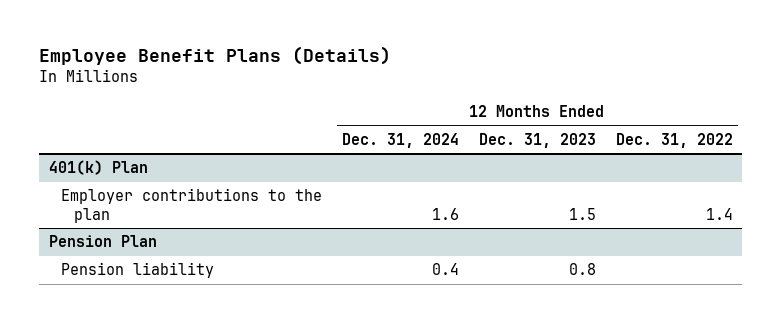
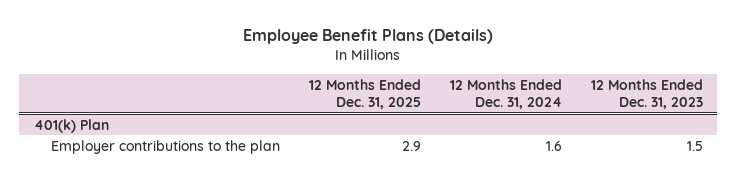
[615,132,733,148] Dec. 31, 2022 -> none
none -> [309,78,422,109] 12 Months Ended Dec. 31, 2025
[48,235,157,248] Pension Plan -> none
[61,262,215,279] Pension liability -> none

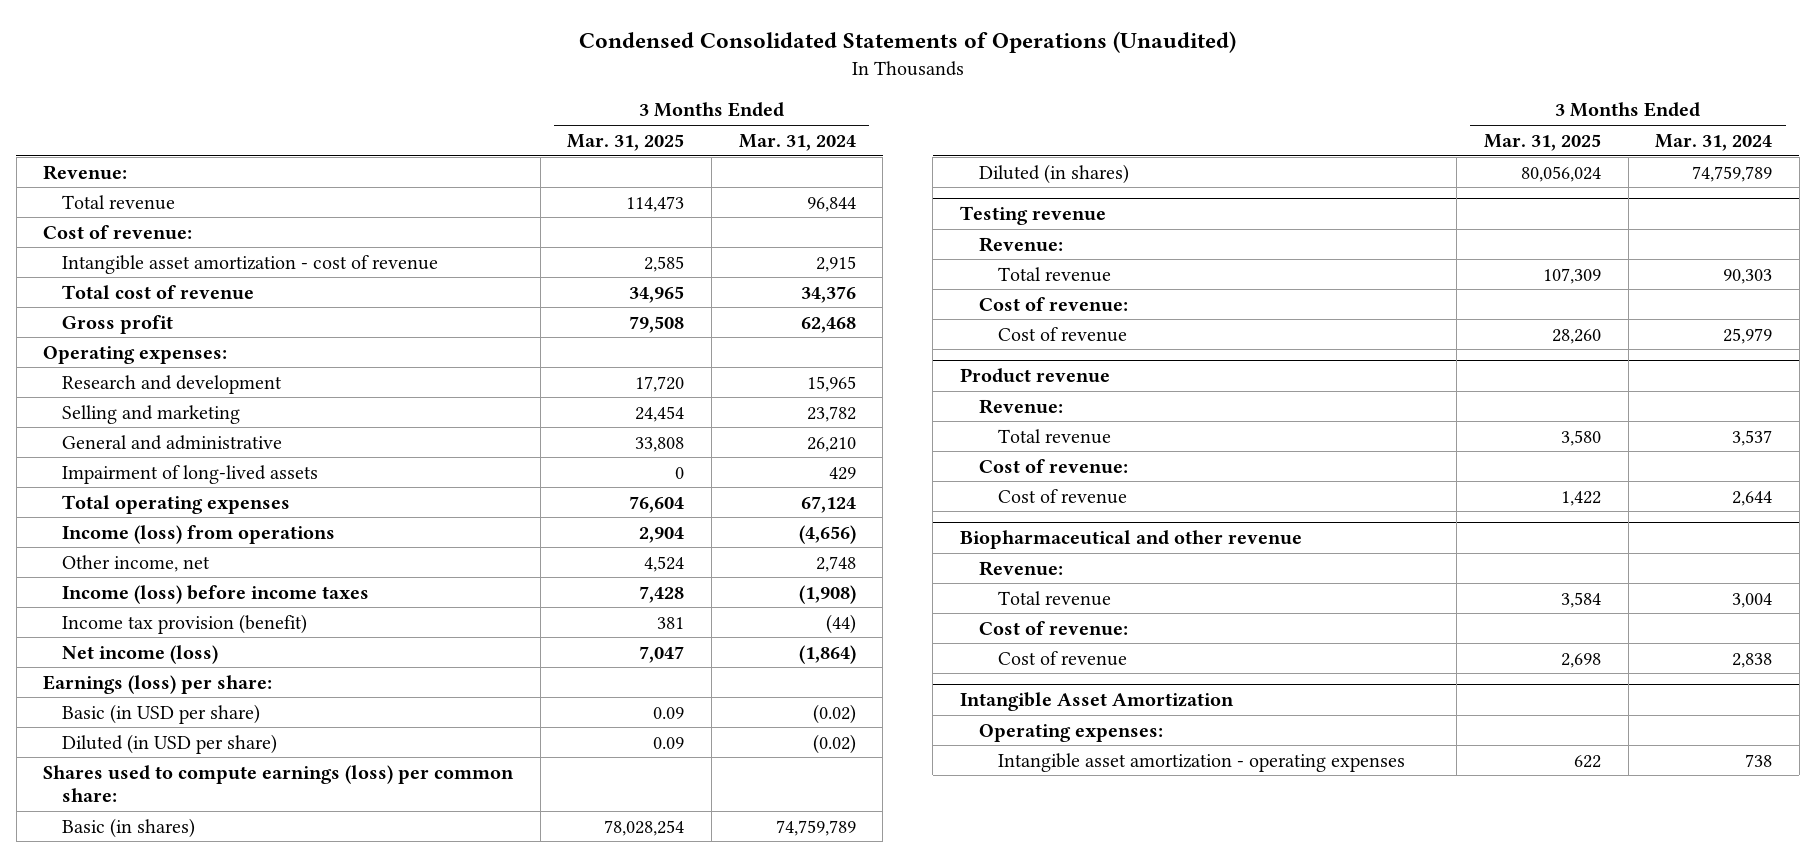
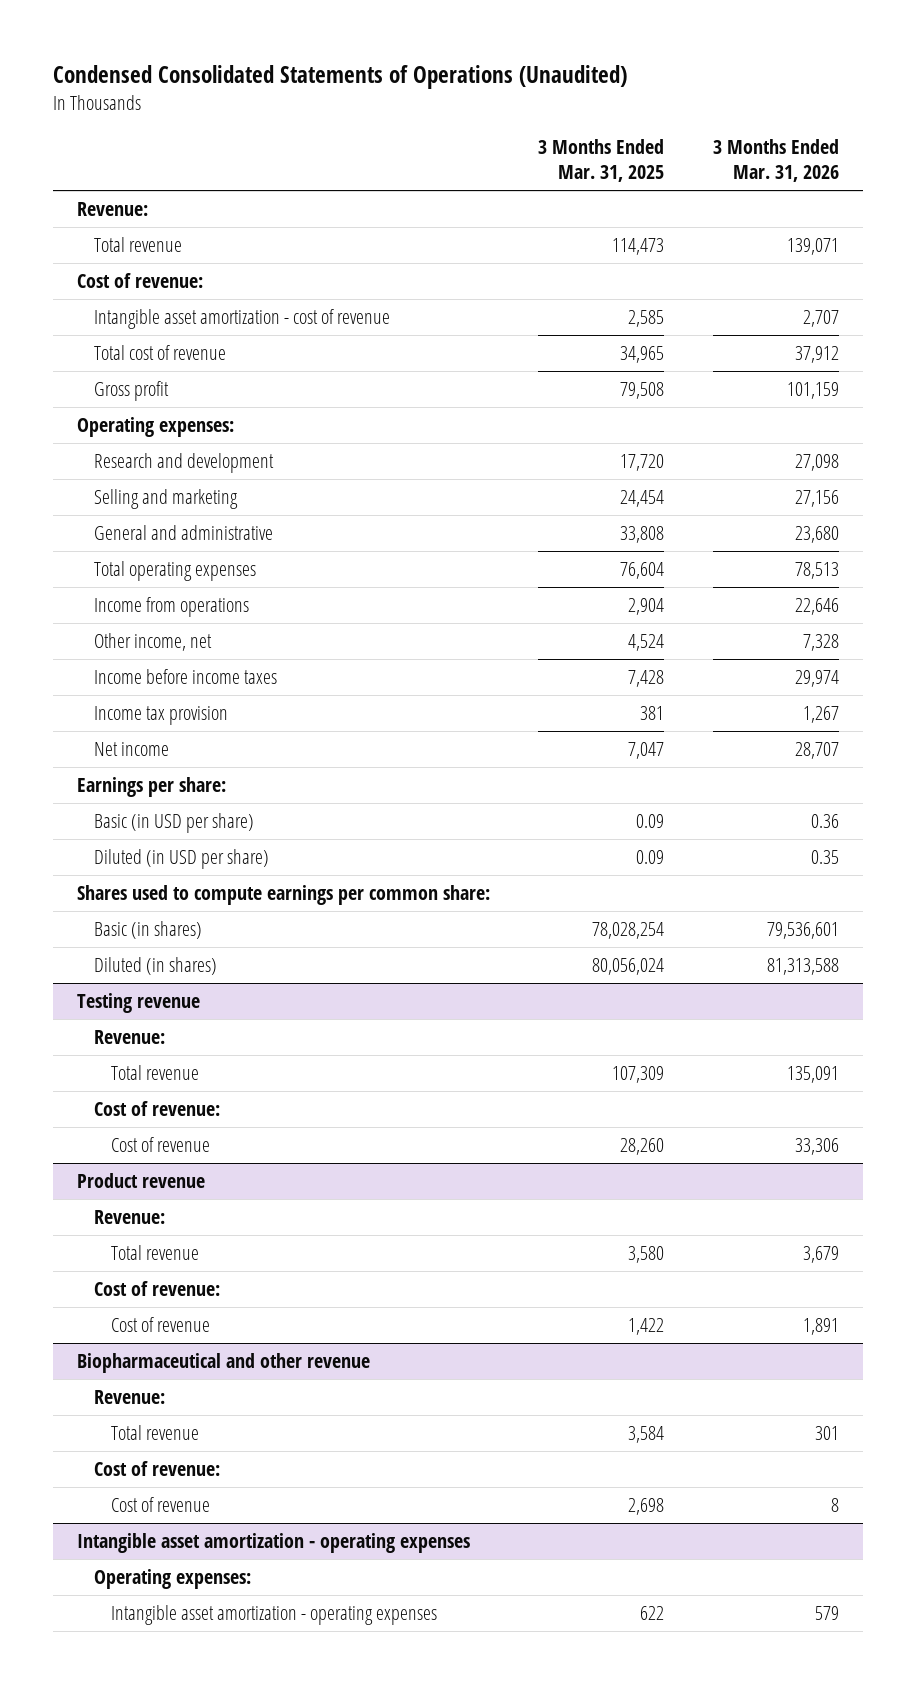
[738,133,856,151] Mar. 31, 2024 -> none
none -> [712,139,839,183] 3 Months Ended Mar. 31, 2026
[62,464,319,484] Impairment of long-lived assets -> none
[62,524,336,544] Income (loss) from operations -> [93,596,249,617] Income from operations
[62,584,370,604] Income (loss) before income taxes -> [93,668,277,684] Income before income taxes
[62,613,308,634] Income tax provision (benefit) -> [93,705,228,725] Income tax provision
[62,644,219,664] Net income (loss) -> [93,741,169,756] Net income
[43,674,273,694] Earnings (loss) per share: -> [76,776,226,797] Earnings per share:
[43,764,515,803] Shares used to compute earnings (loss) per common share: -> [76,884,490,905] Shares used to compute earnings per common share:
[959,692,1234,712] Intangible Asset Amortization -> [76,1532,470,1553] Intangible asset amortization - operating expenses

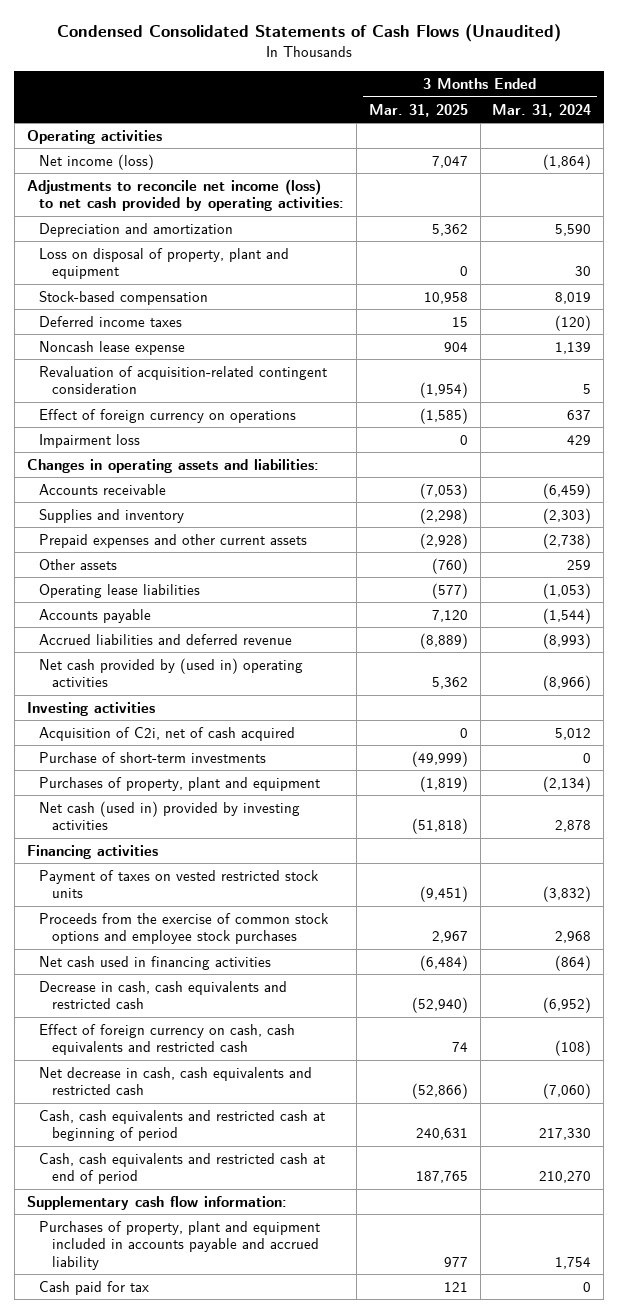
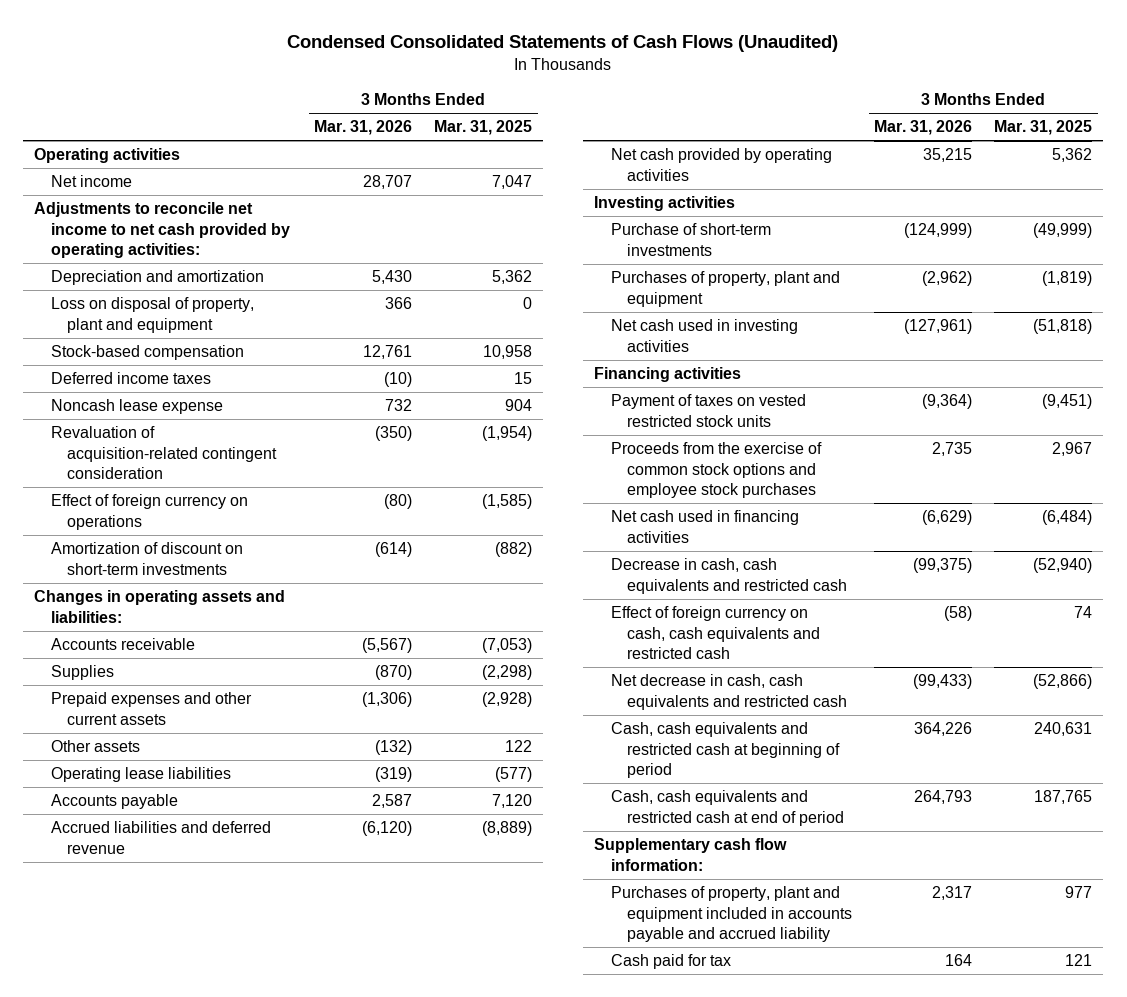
[492,103,592,117] Mar. 31, 2024 -> none
none -> [314,120,413,136] Mar. 31, 2026
[39,153,155,170] Net income (loss) -> [50,175,132,188] Net income
[26,178,345,212] Adjustments to reconcile net income (loss) to net cash provided by operating activities: -> [34,202,290,258] Adjustments to reconcile net income to net cash provided by operating activities:
[39,433,141,448] Impairment loss -> none
none -> [50,542,243,575] Amortization of discount on short-term investments
[39,508,185,523] Supplies and inventory -> [50,665,114,681] Supplies
[431,557,468,574] (760) -> [505,740,533,753] 122
[39,657,304,688] Net cash provided by (used in) operating activities -> [610,148,832,181] Net cash provided by operating activities
[39,726,296,741] Acquisition of C2i, net of cash acquired -> none
[39,800,301,831] Net cash (used in) provided by investing activities -> [610,319,798,352] Net cash used in investing activities

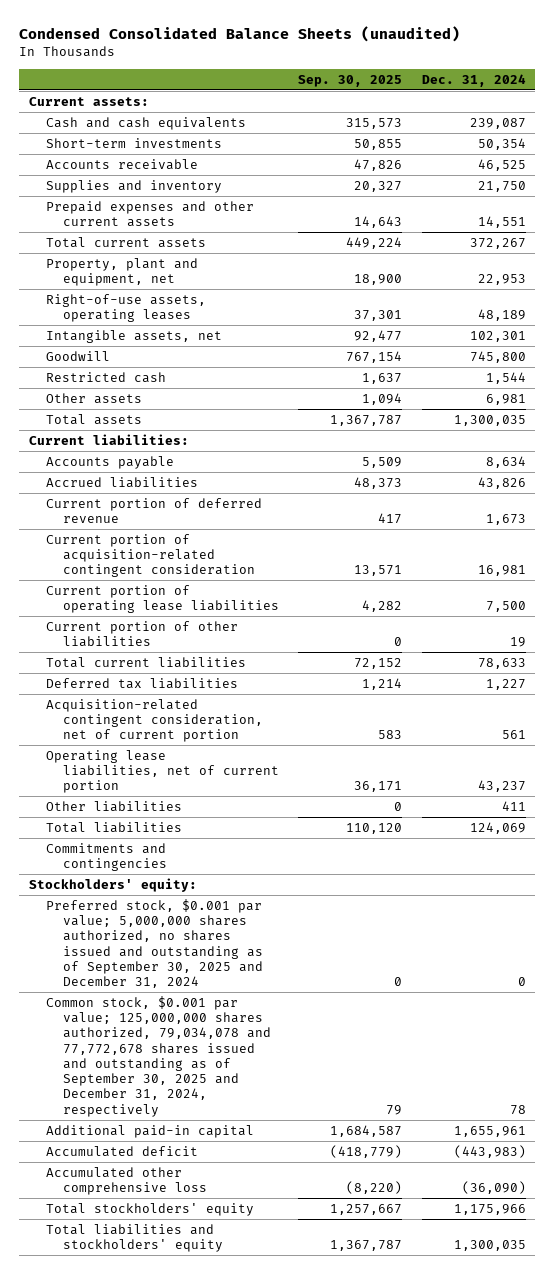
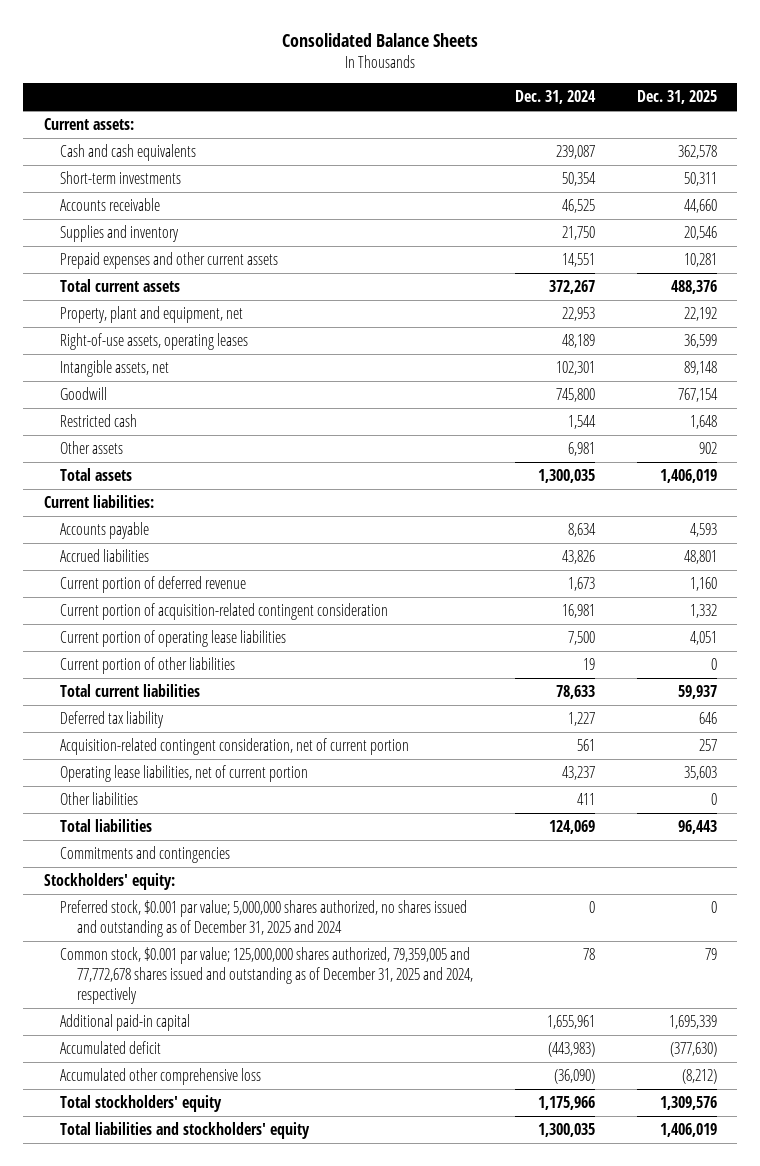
[19,26,461,43] Condensed Consolidated Balance Sheets (unaudited) -> [282,32,479,47] Consolidated Balance Sheets
[298,74,403,87] Sep. 30, 2025 -> none
none -> [636,90,717,105] Dec. 31, 2025
[45,677,238,689] Deferred tax liabilities -> [60,710,165,728] Deferred tax liability
[45,898,263,989] Preferred stock, $0.001 par value; 5,000,000 shares authorized, no shares issued and outstanding as of September 30, 2025 and December 31, 2024 -> [60,899,468,937] Preferred stock, $0.001 par value; 5,000,000 shares authorized, no shares issued and outstanding as of December 31, 2025 and 2024
[45,995,271,1117] Common stock, $0.001 par value; 125,000,000 shares authorized, 79,034,078 and 77,772,678 shares issued and outstanding as of September 30, 2025 and December 31, 2024, respectively -> [60,946,473,1004] Common stock, $0.001 par value; 125,000,000 shares authorized, 79,359,005 and 77,772,678 shares issued and outstanding as of December 31, 2025 and 2024, respectively

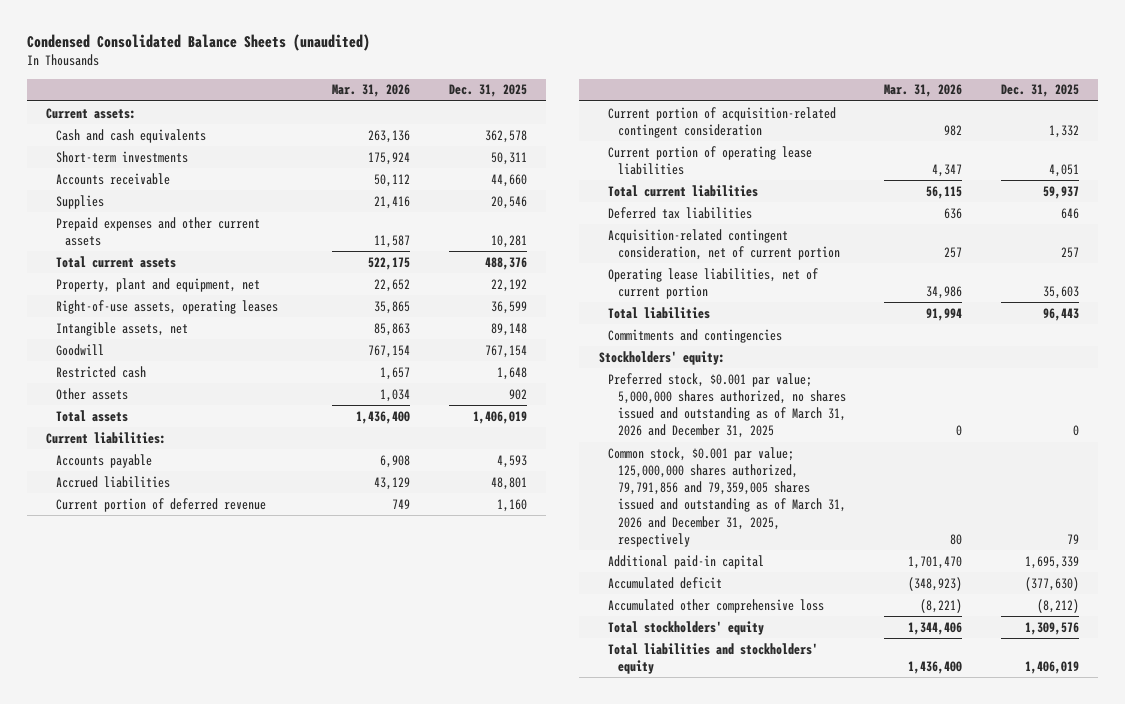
[282,32,479,47] Consolidated Balance Sheets -> [26,34,370,52] Condensed Consolidated Balance Sheets (unaudited)
[514,90,596,105] Dec. 31, 2024 -> none
none -> [331,84,410,98] Mar. 31, 2026
[60,224,180,242] Supplies and inventory -> [55,194,104,209] Supplies
[60,656,236,674] Current portion of other liabilities -> none
[60,710,165,728] Deferred tax liability -> [608,206,753,219] Deferred tax liabilities
[60,791,139,805] Other liabilities -> none
[60,899,468,937] Preferred stock, $0.001 par value; 5,000,000 shares authorized, no shares issued and outstanding as of December 31, 2025 and 2024 -> [608,372,846,439] Preferred stock, $0.001 par value; 5,000,000 shares authorized, no shares issued and outstanding as of March 31, 2026 and December 31, 2025
[60,946,473,1004] Common stock, $0.001 par value; 125,000,000 shares authorized, 79,359,005 and 77,772,678 shares issued and outstanding as of December 31, 2025 and 2024, respectively -> [608,446,846,547] Common stock, $0.001 par value; 125,000,000 shares authorized, 79,791,856 and 79,359,005 shares issued and outstanding as of March 31, 2026 and December 31, 2025, respectively

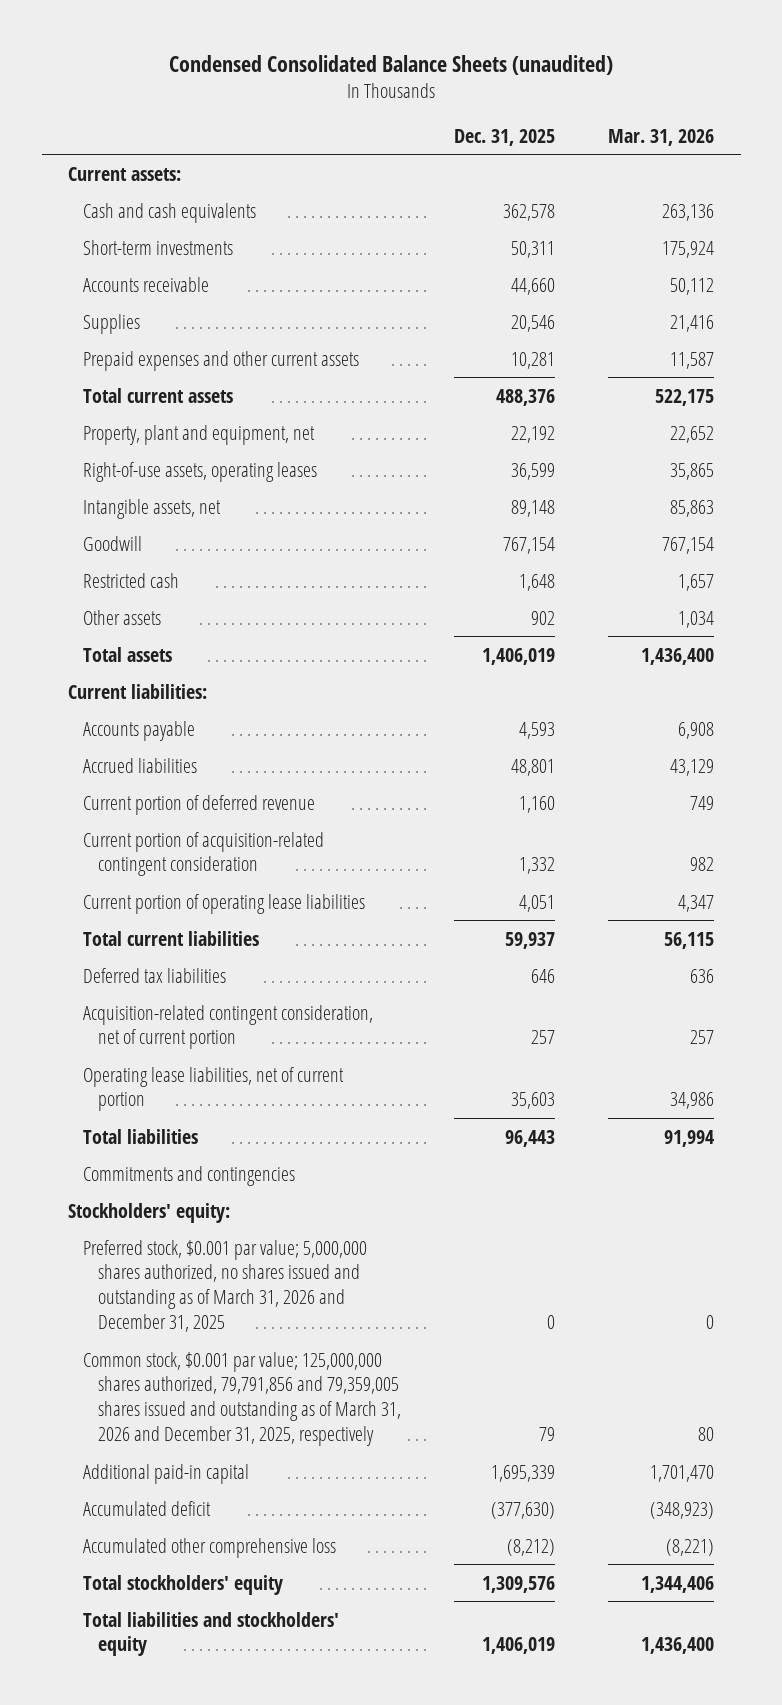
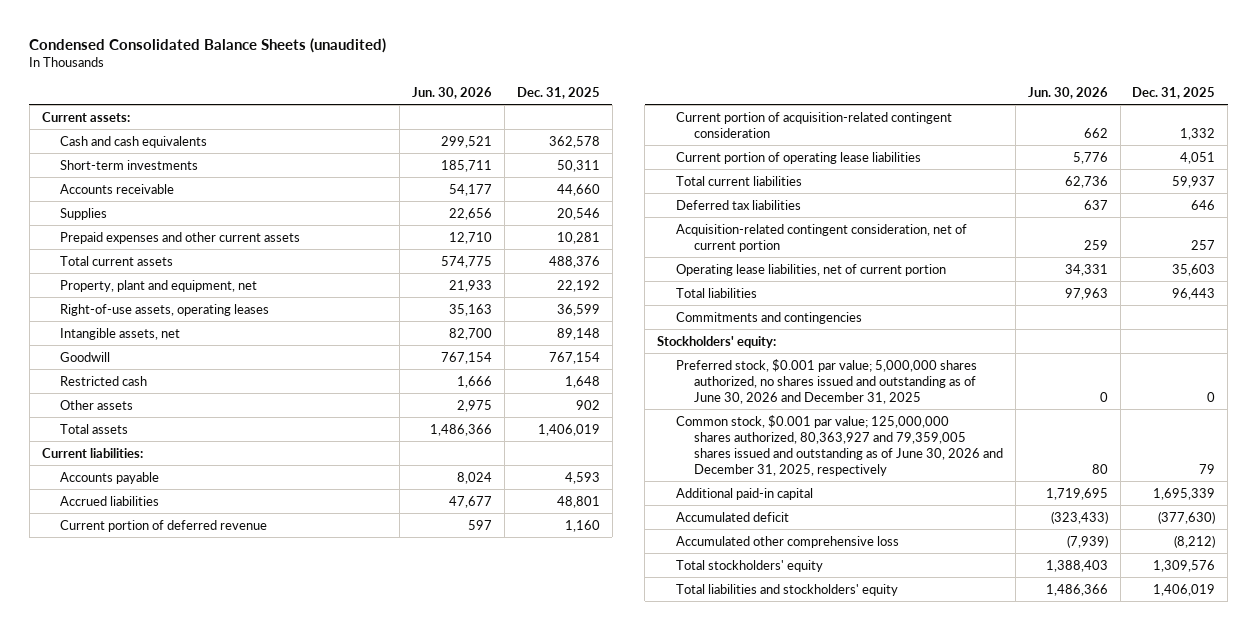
[608,128,715,146] Mar. 31, 2026 -> none
none -> [412,86,493,99] Jun. 30, 2026
[83,1239,368,1332] Preferred stock, $0.001 par value; 5,000,000 shares authorized, no shares issued and outstanding as of March 31, 2026 and December 31, 2025 -> [675,358,977,404] Preferred stock, $0.001 par value; 5,000,000 shares authorized, no shares issued and outstanding as of June 30, 2026 and December 31, 2025
[83,1351,401,1446] Common stock, $0.001 par value; 125,000,000 shares authorized, 79,791,856 and 79,359,005 shares issued and outstanding as of March 31, 2026 and December 31, 2025, respectively -> [675,414,1004,476] Common stock, $0.001 par value; 125,000,000 shares authorized, 80,363,927 and 79,359,005 shares issued and outstanding as of June 30, 2026 and December 31, 2025, respectively

